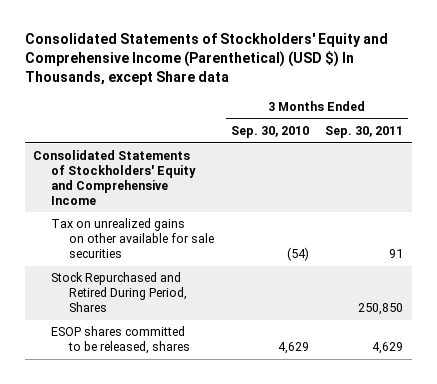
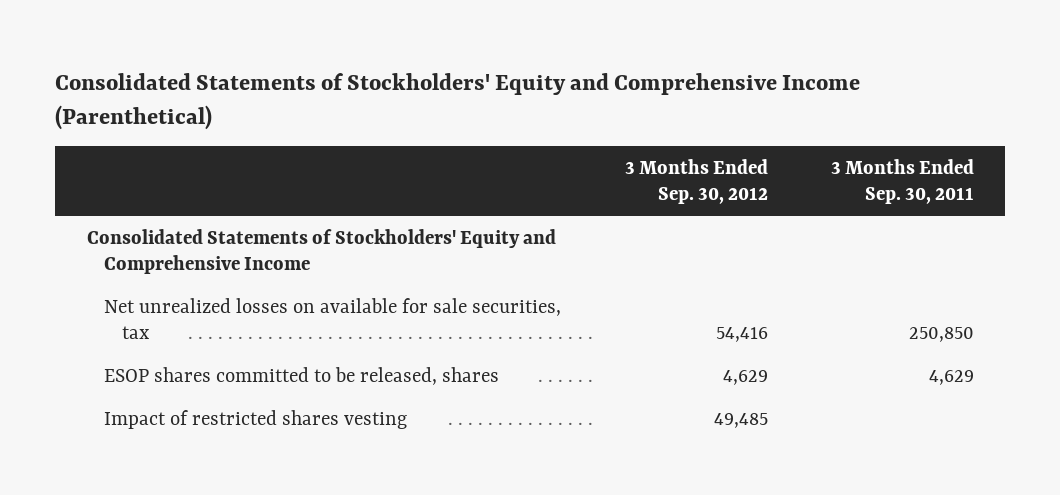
[24,33,388,86] Consolidated Statements of Stockholders' Equity and Comprehensive Income (Parenthetical) (USD $) In Thousands, except Share data -> [55,72,861,131] Consolidated Statements of Stockholders' Equity and Comprehensive Income (Parenthetical)
[230,126,309,139] Sep. 30, 2010 -> none
none -> [624,159,768,205] 3 Months Ended Sep. 30, 2012
[51,218,214,259] Tax on unrealized gains on other available for sale securities -> none
[51,272,187,313] Stock Repurchased and Retired During Period, Shares -> [104,297,562,340] Net unrealized losses on available for sale securities, tax
none -> [104,409,408,429] Impact of restricted shares vesting

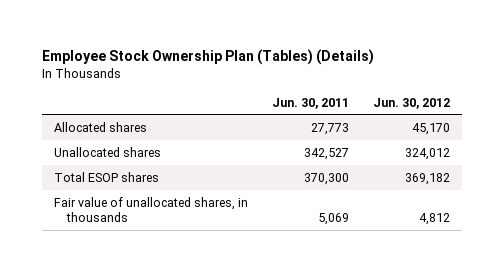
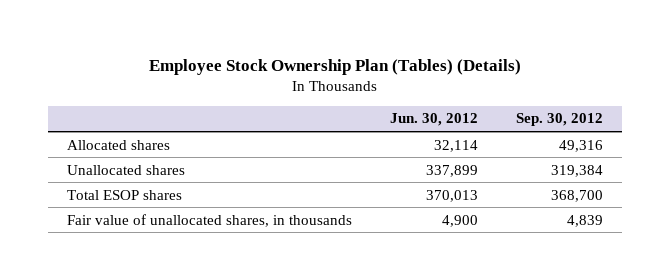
[272,97,350,109] Jun. 30, 2011 -> none
none -> [515,113,603,127] Sep. 30, 2012
[412,122,451,135] 45,170 -> [433,139,478,152] 32,114
[405,147,451,160] 324,012 -> [425,164,478,177] 337,899
[405,172,451,185] 369,182 -> [425,189,478,202] 370,013
[419,212,451,225] 4,812 -> [441,214,478,227] 4,900

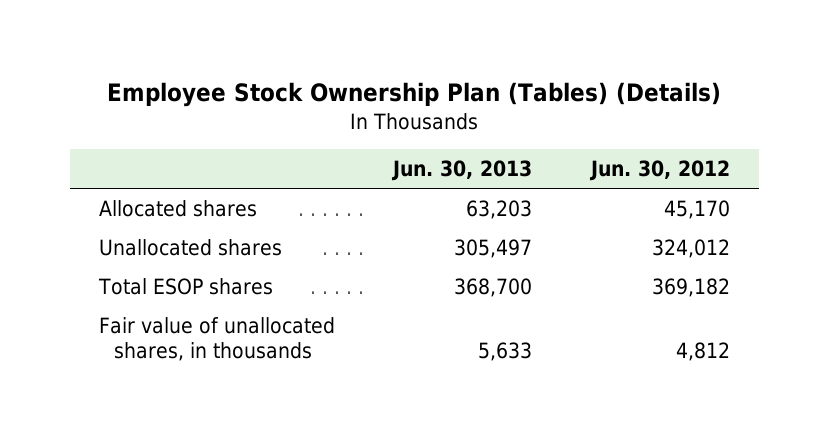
[515,113,603,127] Sep. 30, 2012 -> none
none -> [391,160,533,182] Jun. 30, 2013
[433,139,478,152] 32,114 -> [663,199,730,219] 45,170
[425,164,478,177] 337,899 -> [651,238,730,258] 324,012
[425,189,478,202] 370,013 -> [651,277,730,297] 369,182
[441,214,478,227] 4,900 -> [675,342,730,362] 4,812

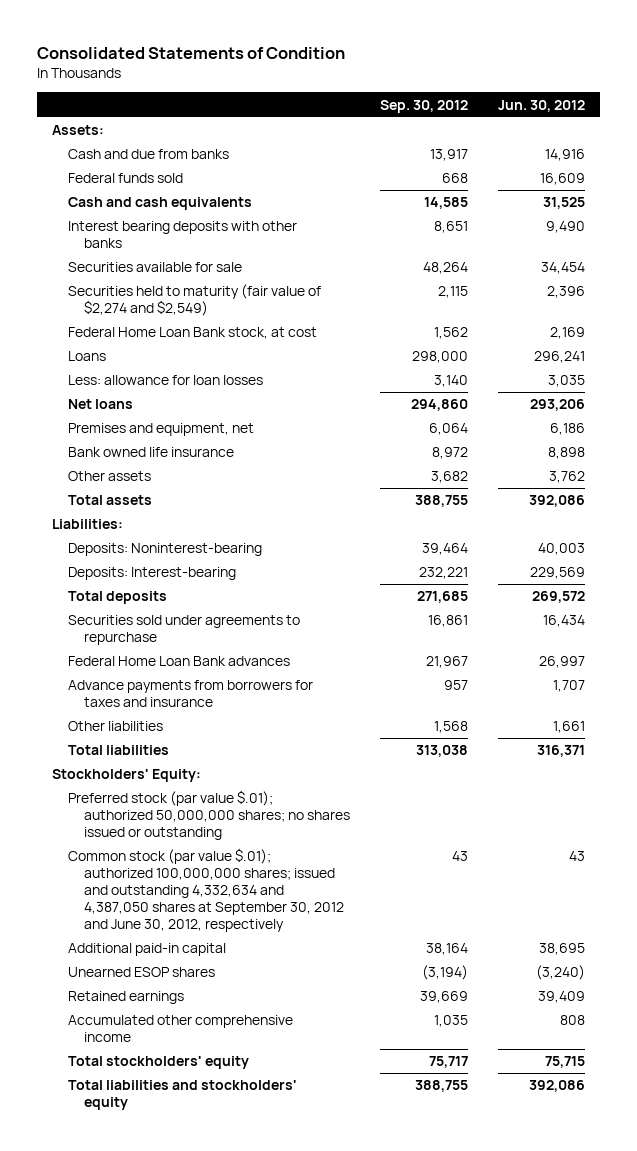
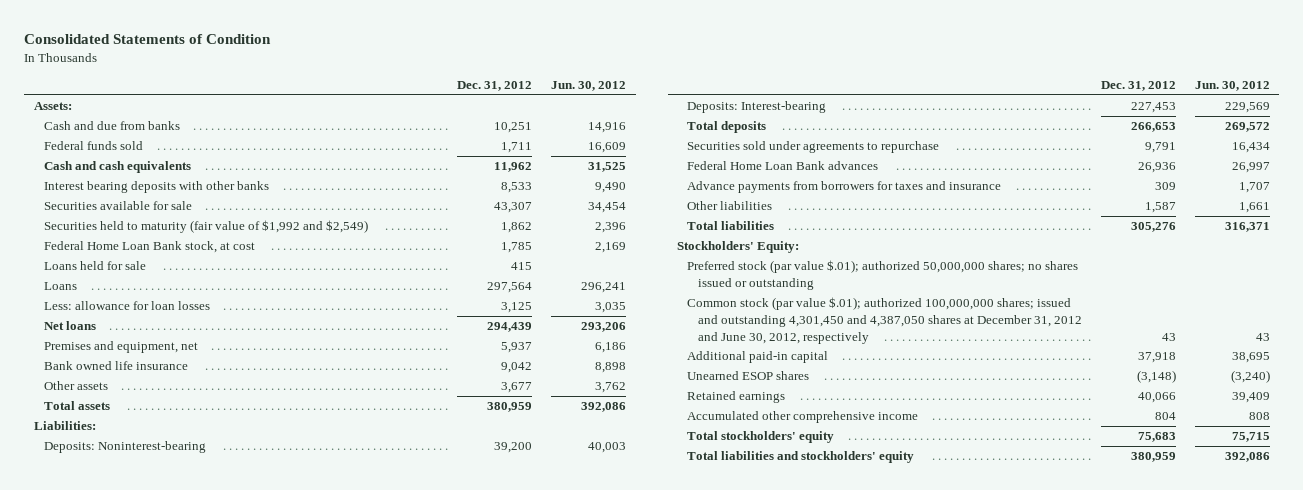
[379,99,468,113] Sep. 30, 2012 -> none
none -> [457,80,533,91] Dec. 31, 2012
[67,284,321,317] Securities held to maturity (fair value of $2,274 and $2,549) -> [44,220,369,234] Securities held to maturity (fair value of $1,992 and $2,549)
none -> [44,261,147,271] Loans held for sale
[67,848,344,933] Common stock (par value $.01); authorized 100,000,000 shares; issued and outstanding 4,332,634 and 4,387,050 shares at September 30, 2012 and June 30, 2012, respectively -> [687,297,1082,344] Common stock (par value $.01); authorized 100,000,000 shares; issued and outstanding 4,301,450 and 4,387,050 shares at December 31, 2012 and June 30, 2012, respectively

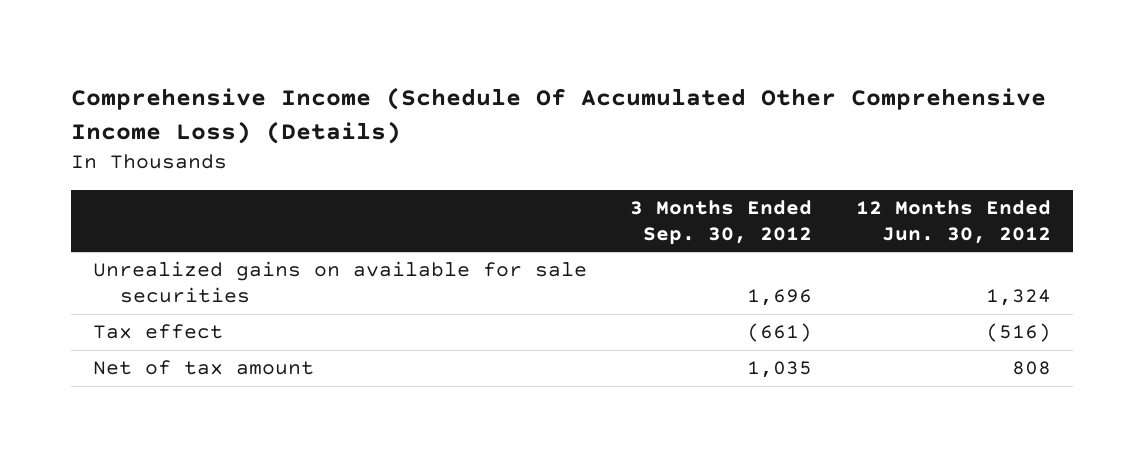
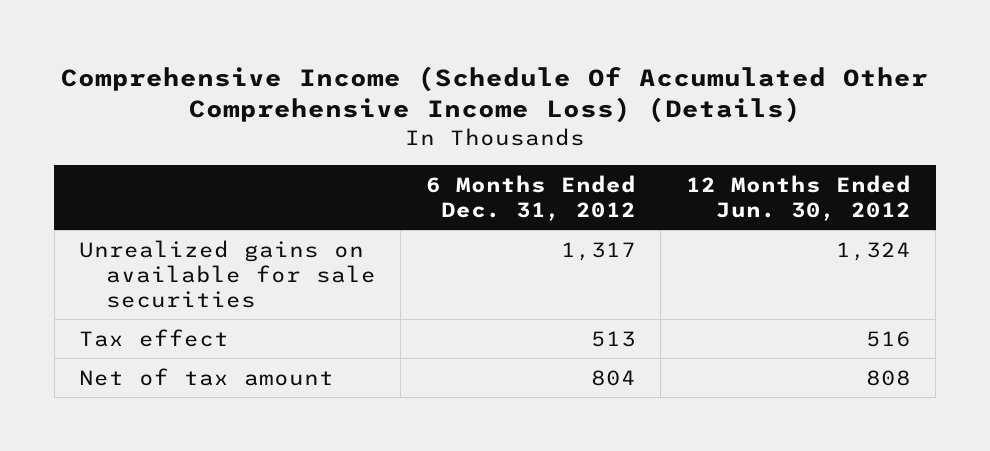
[630,199,813,245] 3 Months Ended Sep. 30, 2012 -> none
none -> [425,174,636,221] 6 Months Ended Dec. 31, 2012
[985,323,1051,343] (516) -> [865,330,911,347] 516

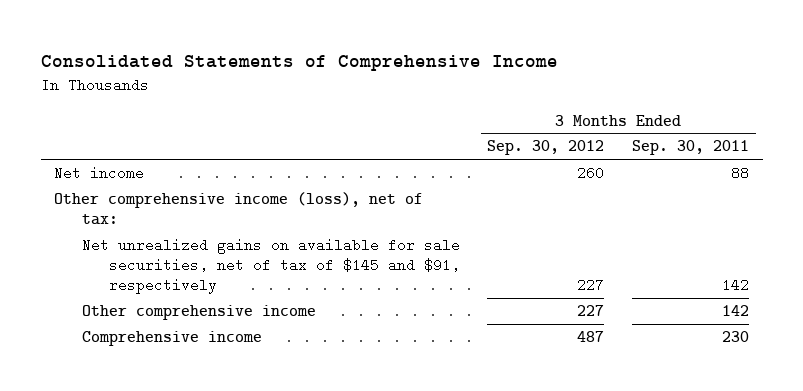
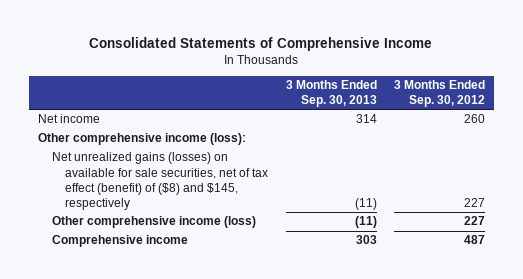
[631,140,749,156] Sep. 30, 2011 -> none
none -> [285,79,377,108] 3 Months Ended Sep. 30, 2013
[54,192,424,226] Other comprehensive income (loss), net of tax: -> [37,133,246,146] Other comprehensive income (loss):
[81,238,460,295] Net unrealized gains on available for sale securities, net of tax of $145 and $91, respectively -> [51,152,269,210] Net unrealized gains (losses) on available for sale securities, net of tax effect (benefit) of ($8) and $145, respectively
[81,305,316,321] Other comprehensive income -> [51,216,256,229] Other comprehensive income (loss)

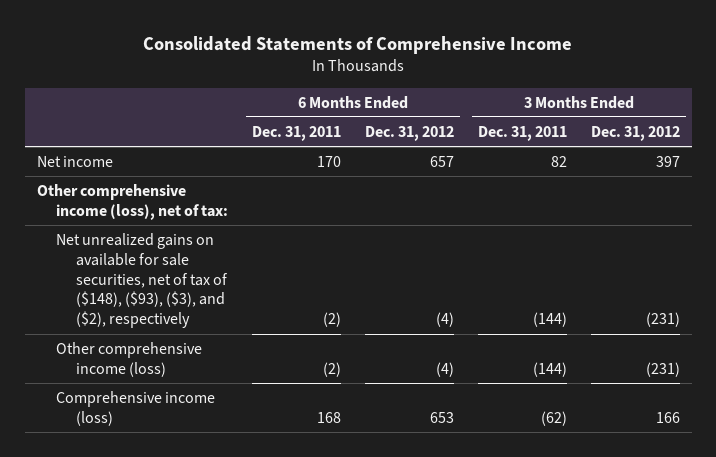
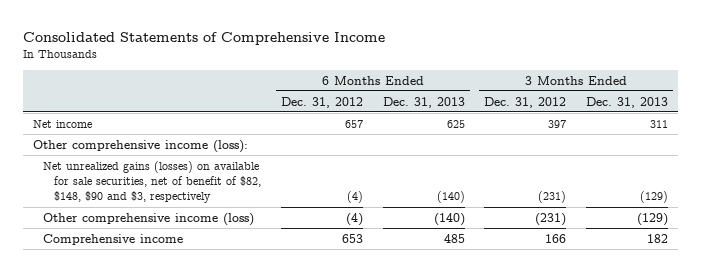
[251,125,341,141] Dec. 31, 2011 -> none
[477,125,567,141] Dec. 31, 2011 -> none
none -> [382,96,465,108] Dec. 31, 2013
none -> [586,96,669,108] Dec. 31, 2013
[36,183,229,220] Other comprehensive income (loss), net of tax: -> [32,139,248,153] Other comprehensive income (loss):
[56,232,228,329] Net unrealized gains on available for sale securities, net of tax of ($148), ($93), ($3), and ($2), respectively -> [43,160,262,204] Net unrealized gains (losses) on available for sale securities, net of benefit of $82, $148, $90 and $3, respectively
[56,390,216,426] Comprehensive income (loss) -> [43,233,184,245] Comprehensive income

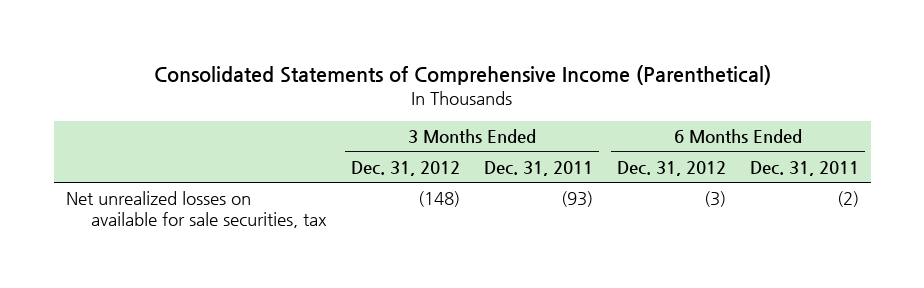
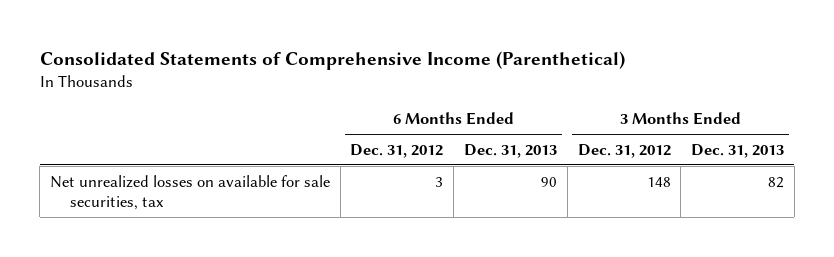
[483,160,593,176] Dec. 31, 2011 -> none
[749,160,859,176] Dec. 31, 2011 -> none
none -> [464,143,558,158] Dec. 31, 2013
none -> [691,143,785,158] Dec. 31, 2013
[418,191,461,208] (148) -> [646,176,671,187] 148
[703,191,726,208] (3) -> [435,176,444,187] 3

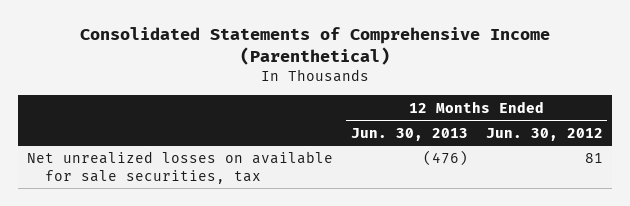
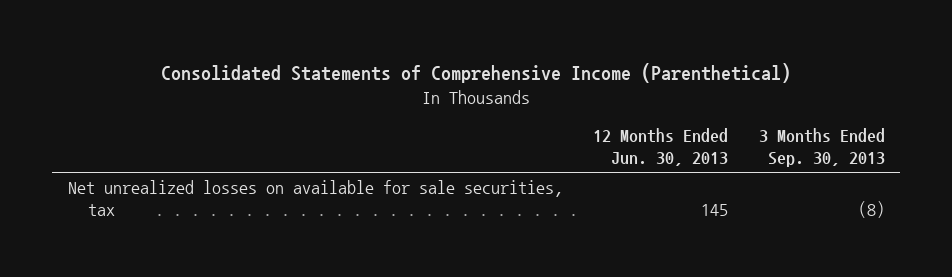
[485,127,603,141] Jun. 30, 2012 -> none
none -> [758,127,885,167] 3 Months Ended Sep. 30, 2013
[422,150,468,167] (476) -> [701,204,729,217] 145

